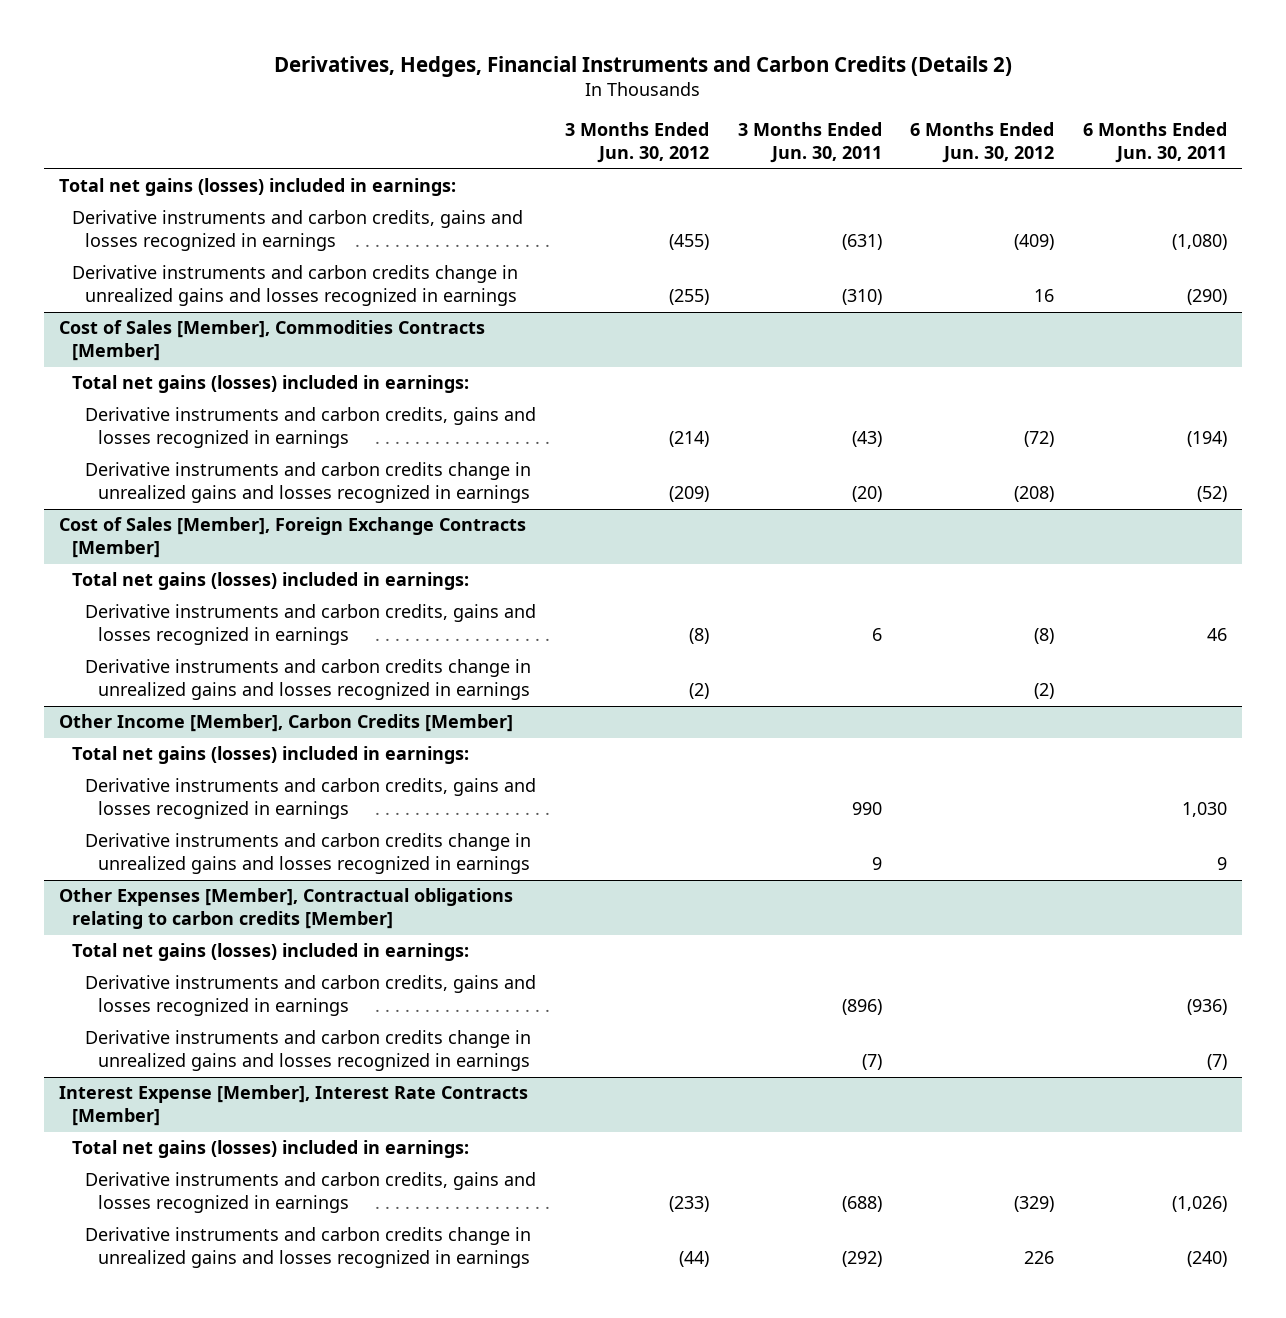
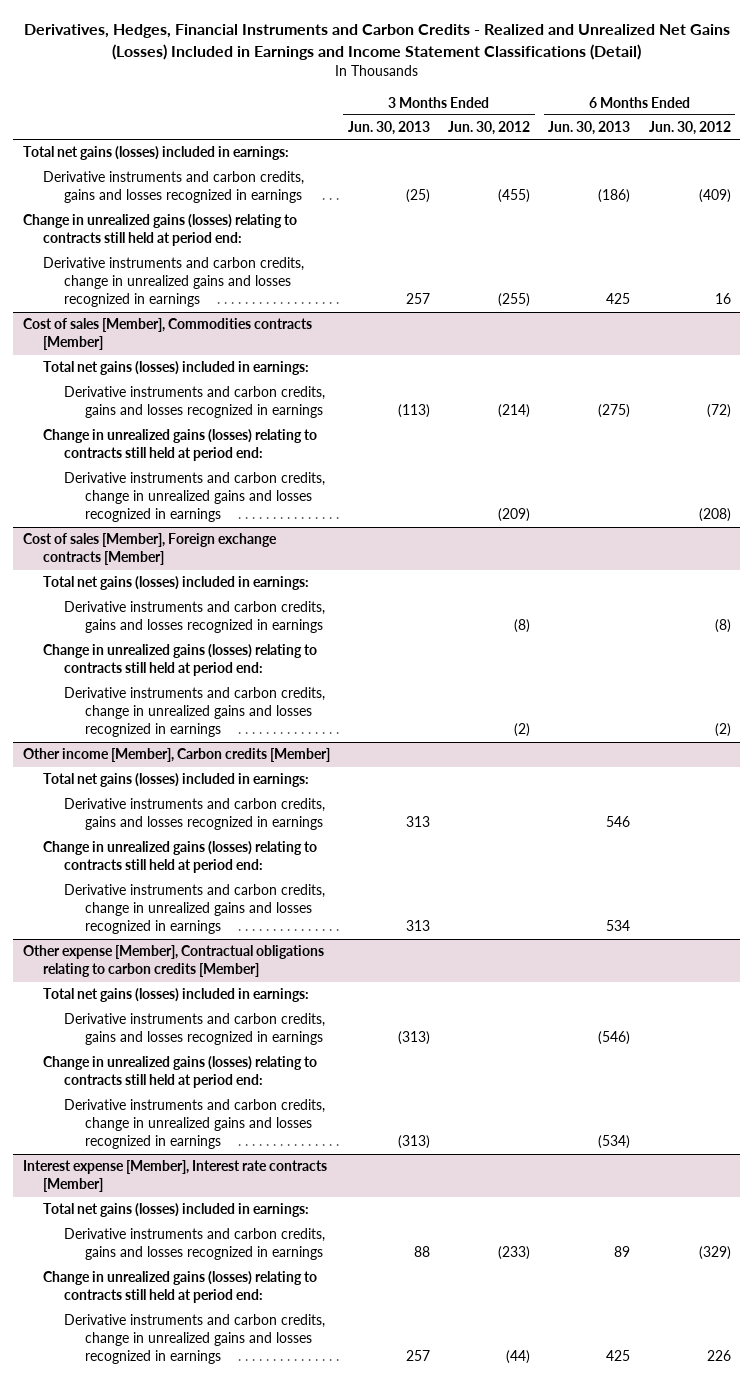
[273,55,1012,77] Derivatives, Hedges, Financial Instruments and Carbon Credits (Details 2) -> [23,24,730,61] Derivatives, Hedges, Financial Instruments and Carbon Credits - Realized and Unrealized Net Gains (Losses) Included in Earnings and Income Statement Classifications (Detail)
[737,122,882,164] 3 Months Ended Jun. 30, 2011 -> none
[1083,122,1228,164] 6 Months Ended Jun. 30, 2011 -> none
none -> [347,121,430,136] Jun. 30, 2013
none -> [548,121,631,136] Jun. 30, 2013
none -> [22,214,297,247] Change in unrealized gains (losses) relating to contracts still held at period end:
[71,265,518,307] Derivative instruments and carbon credits change in unrealized gains and losses recognized in earnings -> [43,257,305,308] Derivative instruments and carbon credits, change in unrealized gains and losses recognized in earnings
[58,320,485,362] Cost of Sales [Member], Commodities Contracts [Member] -> [22,318,312,351] Cost of sales [Member], Commodities contracts [Member]
none -> [43,429,318,462] Change in unrealized gains (losses) relating to contracts still held at period end:
[85,462,532,504] Derivative instruments and carbon credits change in unrealized gains and losses recognized in earnings -> [63,472,325,523] Derivative instruments and carbon credits, change in unrealized gains and losses recognized in earnings
[58,517,526,559] Cost of Sales [Member], Foreign Exchange Contracts [Member] -> [22,533,277,566] Cost of sales [Member], Foreign exchange contracts [Member]
none -> [43,644,318,677] Change in unrealized gains (losses) relating to contracts still held at period end:
[85,659,532,701] Derivative instruments and carbon credits change in unrealized gains and losses recognized in earnings -> [63,687,325,738] Derivative instruments and carbon credits, change in unrealized gains and losses recognized in earnings
[58,714,513,733] Other Income [Member], Carbon Credits [Member] -> [22,748,330,763] Other income [Member], Carbon credits [Member]
none -> [43,841,318,874] Change in unrealized gains (losses) relating to contracts still held at period end:
[85,833,532,875] Derivative instruments and carbon credits change in unrealized gains and losses recognized in earnings -> [63,884,325,935] Derivative instruments and carbon credits, change in unrealized gains and losses recognized in earnings
[58,888,513,930] Other Expenses [Member], Contractual obligations relating to carbon credits [Member] -> [22,945,324,978] Other expense [Member], Contractual obligations relating to carbon credits [Member]
none -> [43,1056,318,1089] Change in unrealized gains (losses) relating to contracts still held at period end:
[85,1030,532,1072] Derivative instruments and carbon credits change in unrealized gains and losses recognized in earnings -> [63,1099,325,1150] Derivative instruments and carbon credits, change in unrealized gains and losses recognized in earnings
[58,1085,528,1127] Interest Expense [Member], Interest Rate Contracts [Member] -> [22,1160,327,1193] Interest expense [Member], Interest rate contracts [Member]
none -> [43,1271,318,1304] Change in unrealized gains (losses) relating to contracts still held at period end:
[85,1227,532,1269] Derivative instruments and carbon credits change in unrealized gains and losses recognized in earnings -> [63,1314,325,1365] Derivative instruments and carbon credits, change in unrealized gains and losses recognized in earnings

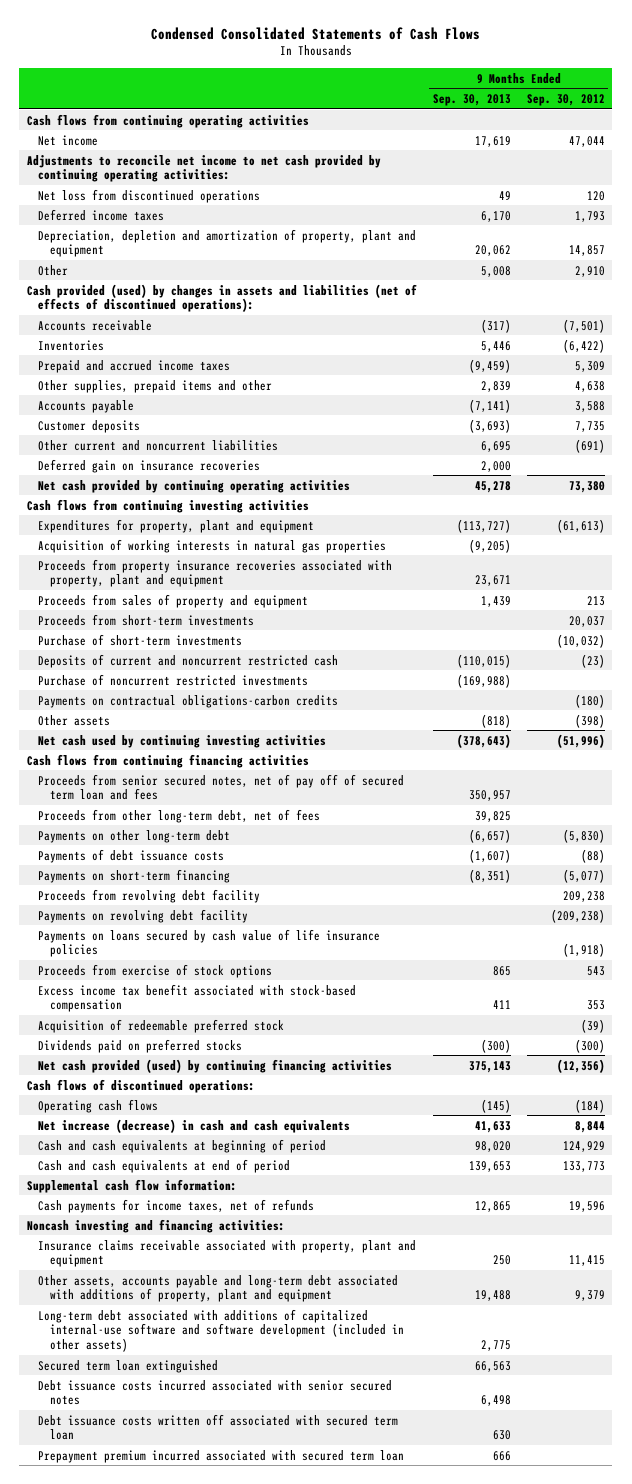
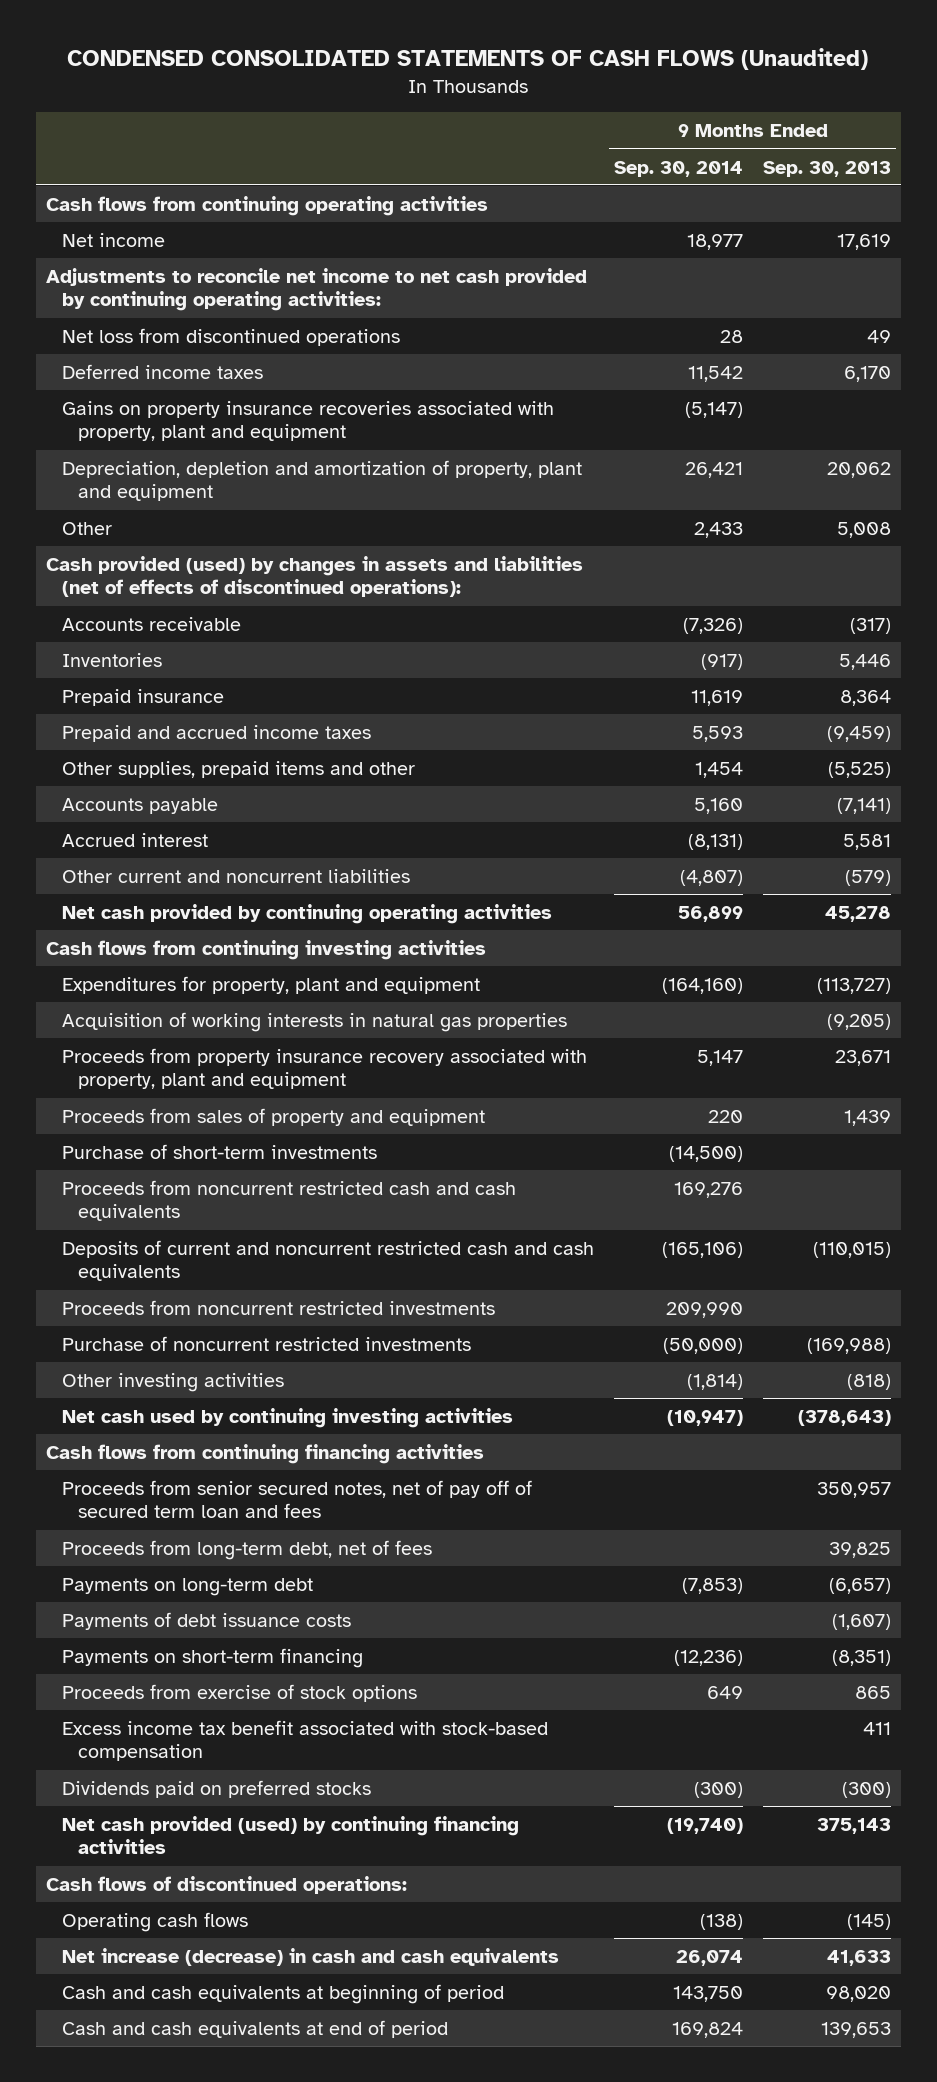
[150,26,480,40] Condensed Consolidated Statements of Cash Flows -> [67,48,869,71] CONDENSED CONSOLIDATED STATEMENTS OF CASH FLOWS (Unaudited)
[526,93,605,106] Sep. 30, 2012 -> none
none -> [614,160,744,177] Sep. 30, 2014
none -> [61,400,554,442] Gains on property insurance recoveries associated with property, plant and equipment
none -> [61,688,224,706] Prepaid insurance
[480,380,511,392] 2,839 -> [828,761,892,778] (5,525)
[38,419,141,433] Customer deposits -> none
[38,458,261,473] Deferred gain on insurance recoveries -> none
none -> [61,832,208,847] Accrued interest
[480,440,511,452] 6,695 -> [845,869,892,886] (579)
[38,558,393,588] Proceeds from property insurance recoveries associated with property, plant and equipment -> [61,1047,587,1090] Proceeds from property insurance recovery associated with property, plant and equipment
[38,613,255,626] Proceeds from short-term investments -> none
none -> [61,1179,516,1222] Proceeds from noncurrent restricted cash and cash equivalents
[38,653,339,668] Deposits of current and noncurrent restricted cash -> [61,1239,594,1282] Deposits of current and noncurrent restricted cash and cash equivalents
none -> [61,1299,495,1315] Proceeds from noncurrent restricted investments
[38,694,339,708] Payments on contractual obligations-carbon credits -> none
[38,714,111,726] Other assets -> [61,1372,284,1392] Other investing activities
[38,808,321,823] Proceeds from other long-term debt, net of fees -> [61,1539,432,1560] Proceeds from long-term debt, net of fees
[38,829,231,843] Payments on other long-term debt -> [61,1577,313,1596] Payments on long-term debt
[38,888,261,903] Proceeds from revolving debt facility -> none
[38,908,249,923] Payments on revolving debt facility -> none
[38,928,381,958] Payments on loans secured by cash value of life insurance policies -> none
[38,1018,285,1033] Acquisition of redeemable preferred stock -> none
[27,1178,238,1193] Supplemental cash flow information: -> none
[38,1198,315,1213] Cash payments for income taxes, net of refunds -> none
[27,1218,286,1233] Noncash investing and financing activities: -> none
[38,1239,417,1268] Insurance claims receivable associated with property, plant and equipment -> none
[38,1274,399,1303] Other assets, accounts payable and long-term debt associated with additions of property, plant and equipment -> none
[38,1308,404,1352] Long-term debt associated with additions of capitalized internal-use software and software development (included in other assets) -> none
[38,1359,219,1373] Secured term loan extinguished -> none
[38,1379,393,1406] Debt issuance costs incurred associated with senior secured notes -> none
[38,1413,399,1441] Debt issuance costs written off associated with secured term loan -> none
[38,1449,405,1463] Prepayment premium incurred associated with secured term loan -> none

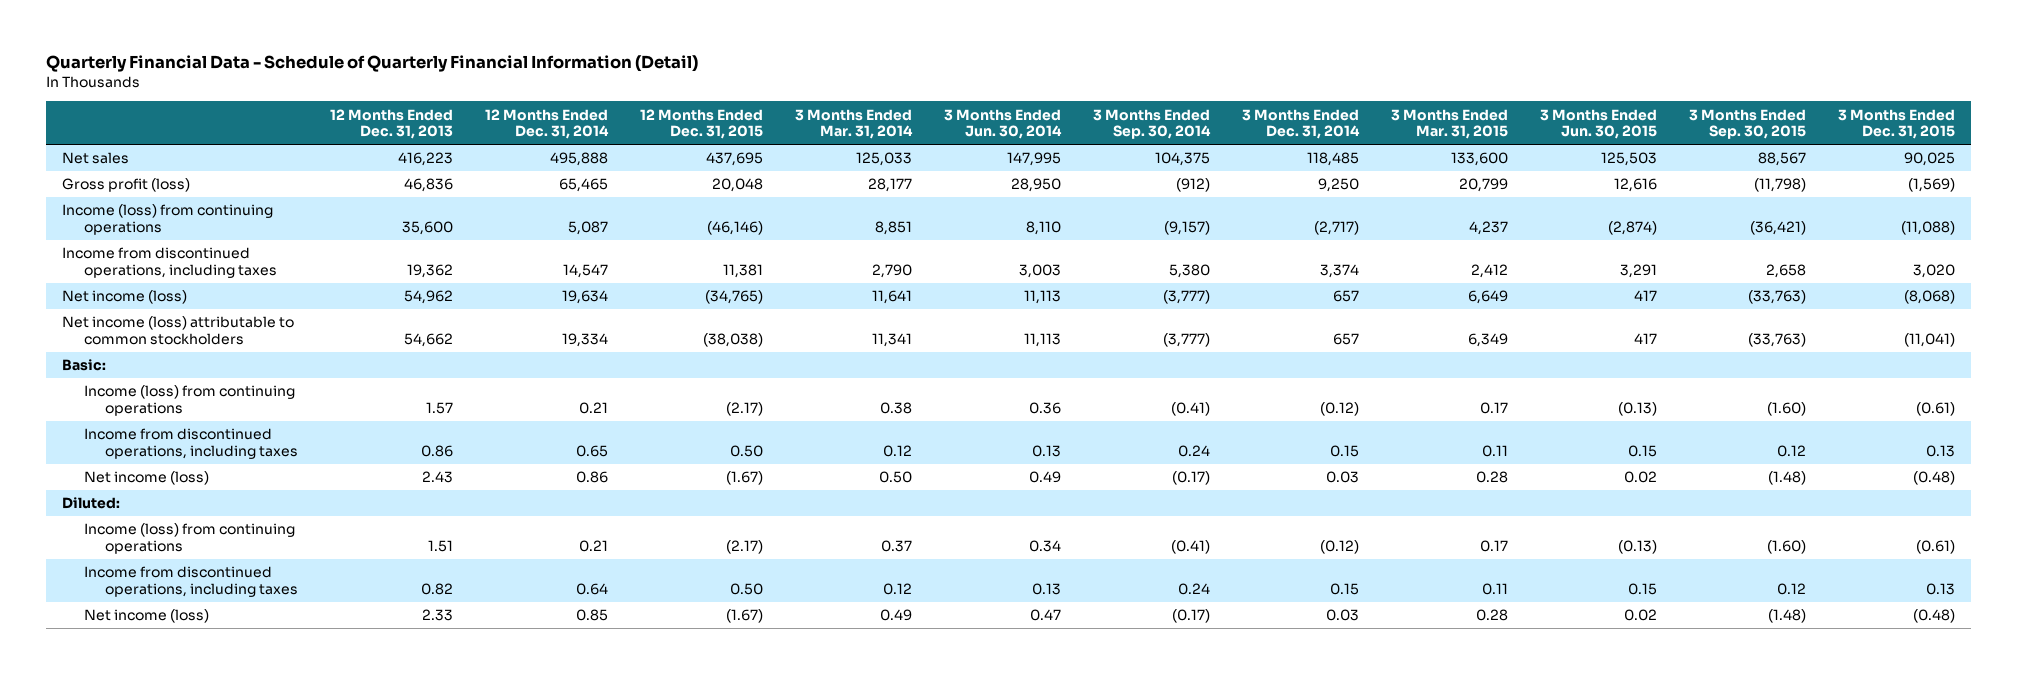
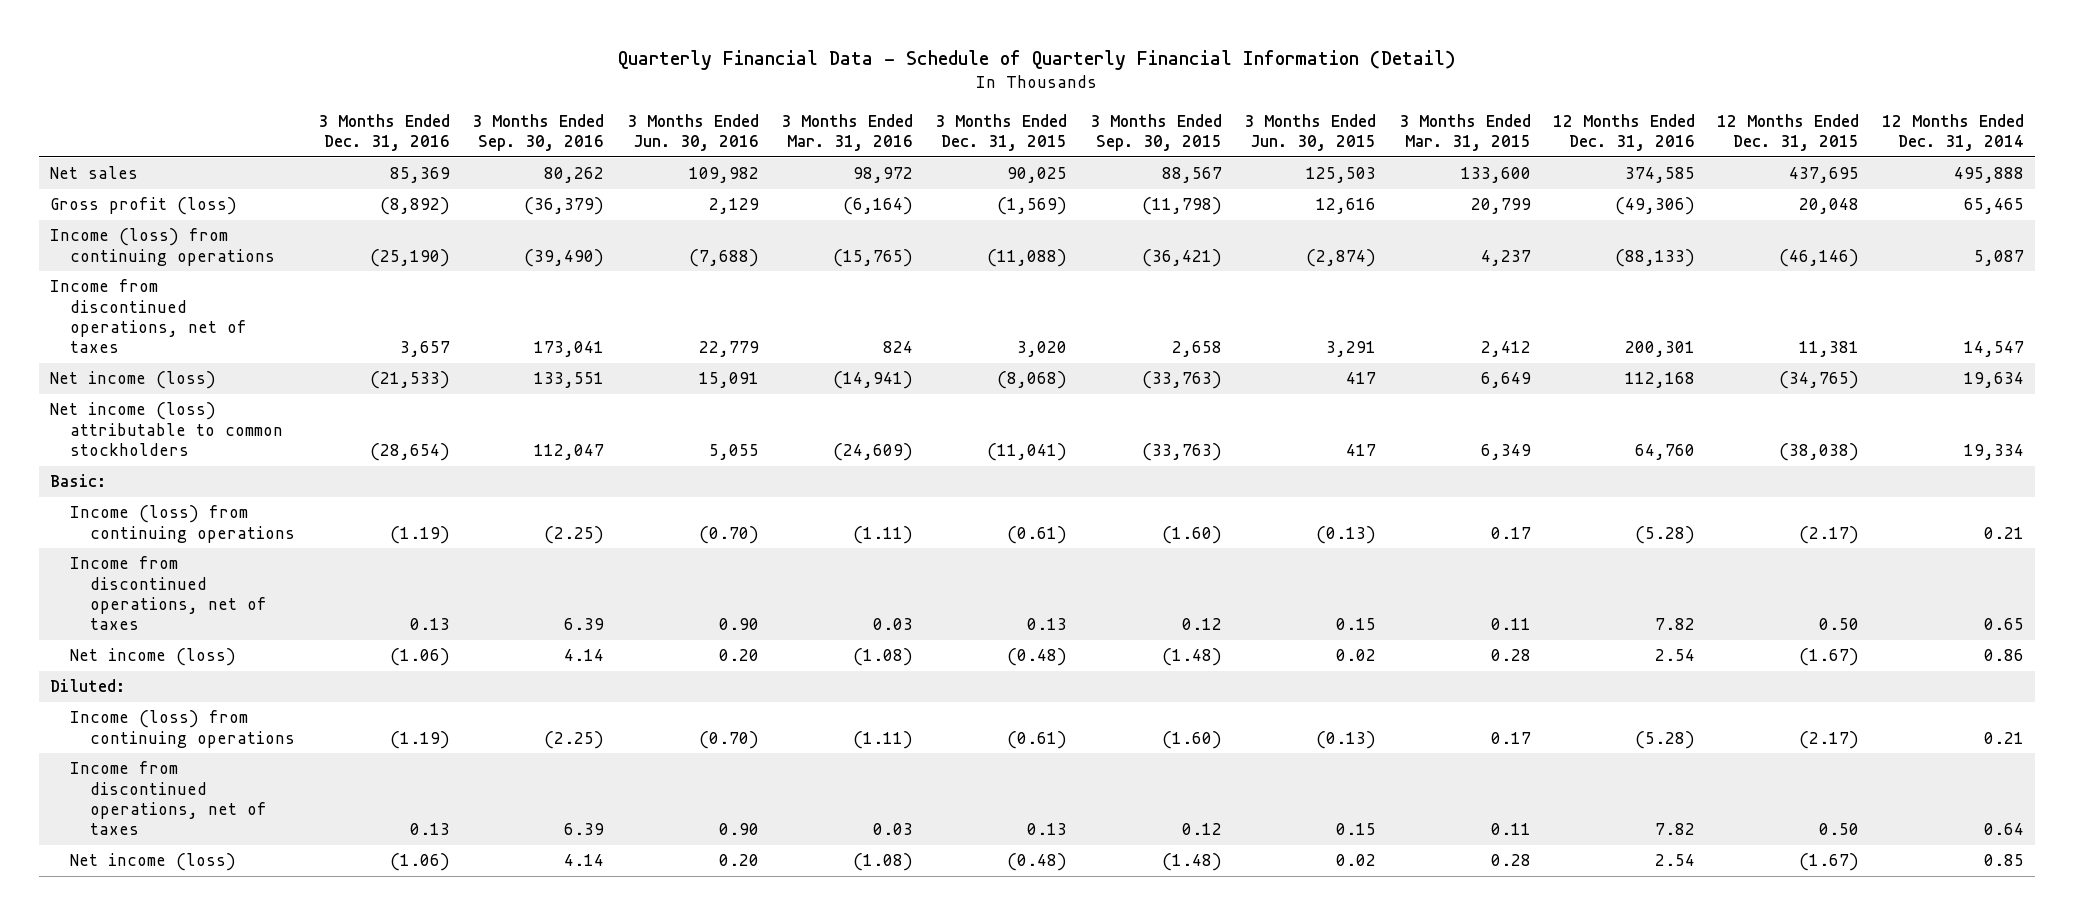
[329,108,453,140] 12 Months Ended Dec. 31, 2013 -> none
[794,108,913,140] 3 Months Ended Mar. 31, 2014 -> none
[943,108,1062,140] 3 Months Ended Jun. 30, 2014 -> none
[1092,108,1211,140] 3 Months Ended Sep. 30, 2014 -> none
[1241,108,1360,140] 3 Months Ended Dec. 31, 2014 -> none
none -> [317,113,450,152] 3 Months Ended Dec. 31, 2016
none -> [472,113,605,152] 3 Months Ended Sep. 30, 2016
none -> [626,113,759,152] 3 Months Ended Jun. 30, 2016
none -> [780,113,913,152] 3 Months Ended Mar. 31, 2016
none -> [1552,113,1695,152] 12 Months Ended Dec. 31, 2016
[62,247,277,278] Income from discontinued operations, including taxes -> [49,279,248,354] Income from discontinued operations, net of taxes
[83,428,298,459] Income from discontinued operations, including taxes -> [70,556,268,631] Income from discontinued operations, net of taxes
[83,566,298,597] Income from discontinued operations, including taxes -> [70,761,268,836] Income from discontinued operations, net of taxes

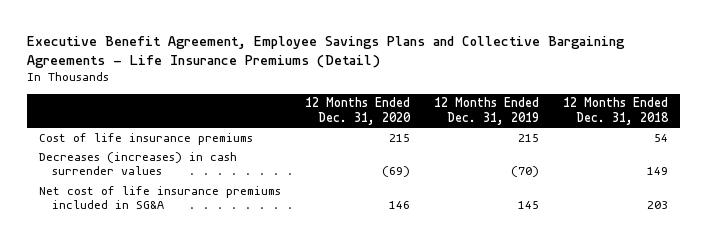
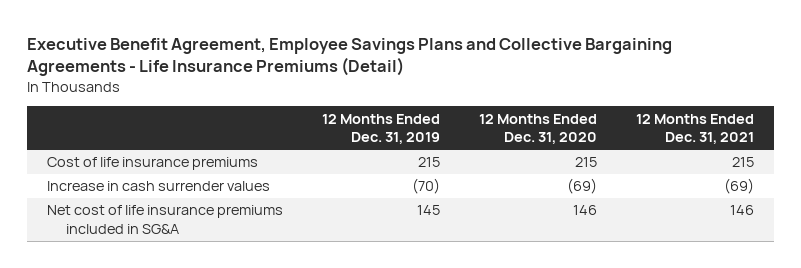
[562,97,669,125] 12 Months Ended Dec. 31, 2018 -> none
none -> [636,113,755,145] 12 Months Ended Dec. 31, 2021
[38,151,237,176] Decreases (increases) in cash surrender values -> [46,181,270,192] Increase in cash surrender values

